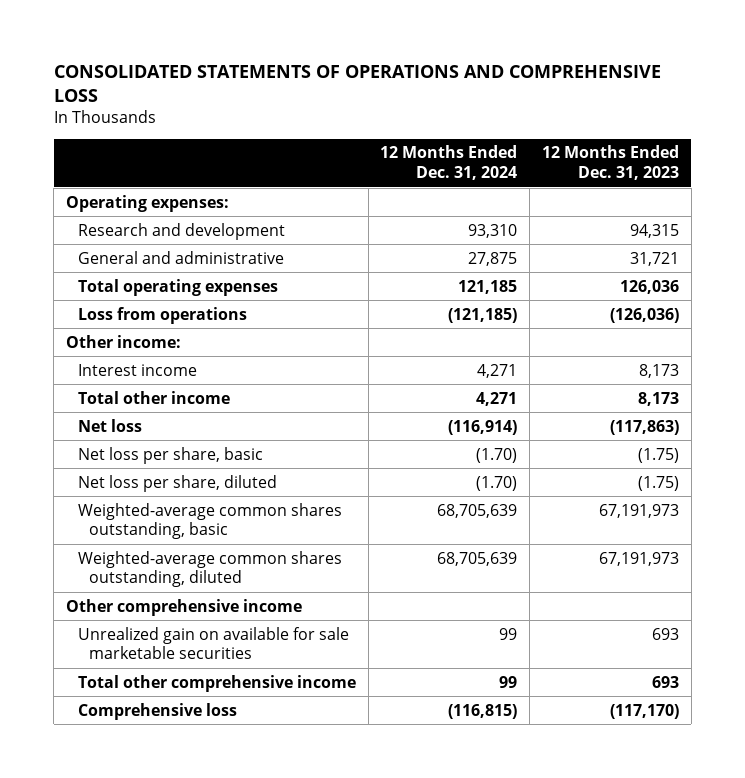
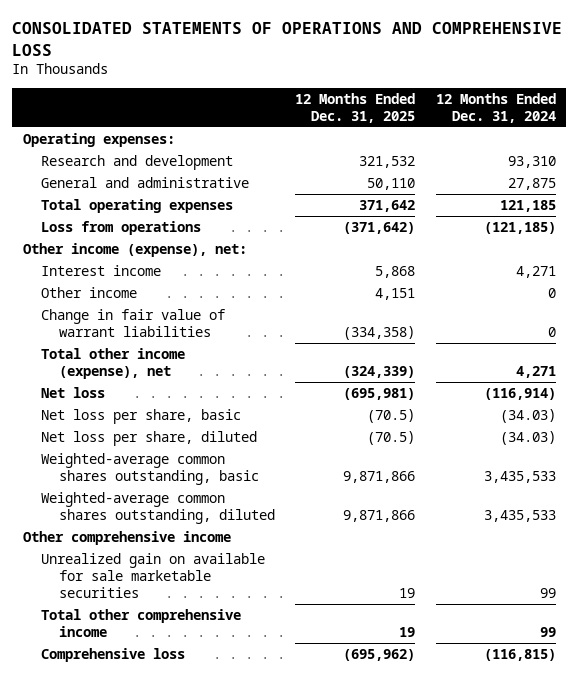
[542,145,680,181] 12 Months Ended Dec. 31, 2023 -> none
none -> [295,93,416,124] 12 Months Ended Dec. 31, 2025
[66,334,182,348] Other income: -> [22,242,247,257] Other income (expense), net:
none -> [40,286,137,298] Other income
none -> [40,308,225,337] Change in fair value of warrant liabilities
[77,390,230,404] Total other income -> [40,347,185,379] Total other income (expense), net
[476,447,518,463] (1.70) -> [499,408,556,423] (34.03)
[476,475,518,491] (1.70) -> [499,430,556,445] (34.03)
[437,503,518,518] 68,705,639 -> [483,470,556,483] 3,435,533
[437,551,518,566] 68,705,639 -> [483,509,556,522] 3,435,533

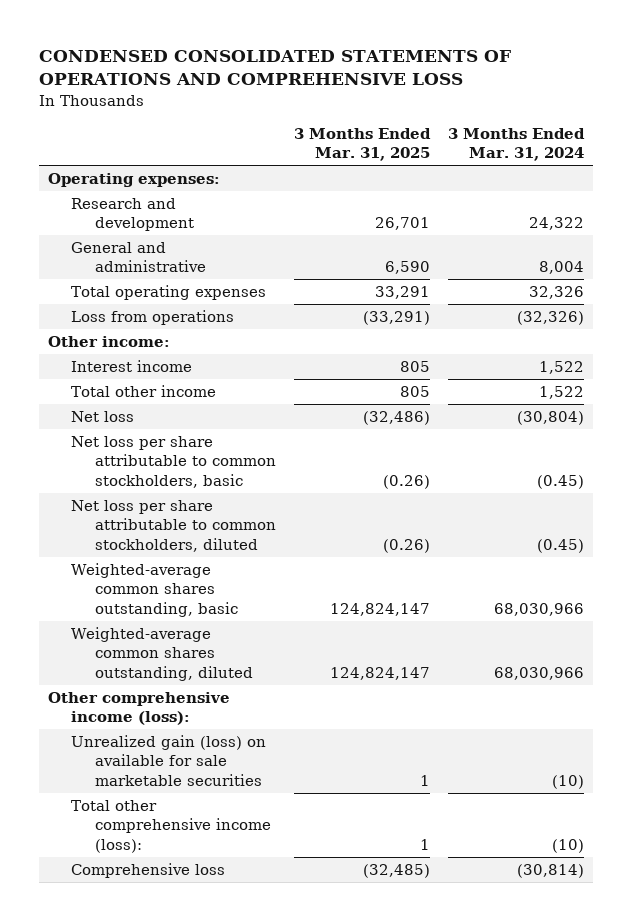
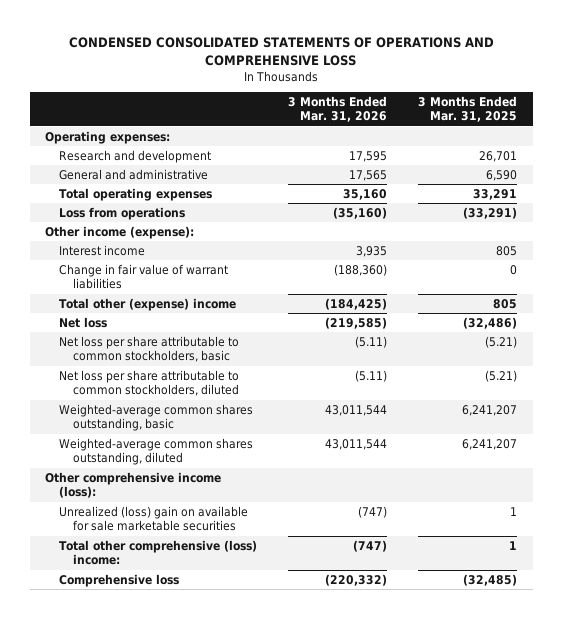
[448,127,586,161] 3 Months Ended Mar. 31, 2024 -> none
none -> [288,95,388,123] 3 Months Ended Mar. 31, 2026
[48,336,171,348] Other income: -> [45,225,195,239] Other income (expense):
none -> [59,263,229,290] Change in fair value of warrant liabilities
[71,385,217,398] Total other income -> [59,297,237,311] Total other (expense) income
[382,474,430,489] (0.26) -> [485,335,518,348] (5.21)
[382,538,430,553] (0.26) -> [485,369,518,382] (5.21)
[329,602,430,616] 124,824,147 -> [462,404,518,416] 6,241,207
[329,666,430,680] 124,824,147 -> [462,438,518,450] 6,241,207
[71,735,267,786] Unrealized gain (loss) on available for sale marketable securities -> [59,505,249,532] Unrealized (loss) gain on available for sale marketable securities
[71,800,271,853] Total other comprehensive income (loss): -> [59,539,258,566] Total other comprehensive (loss) income:

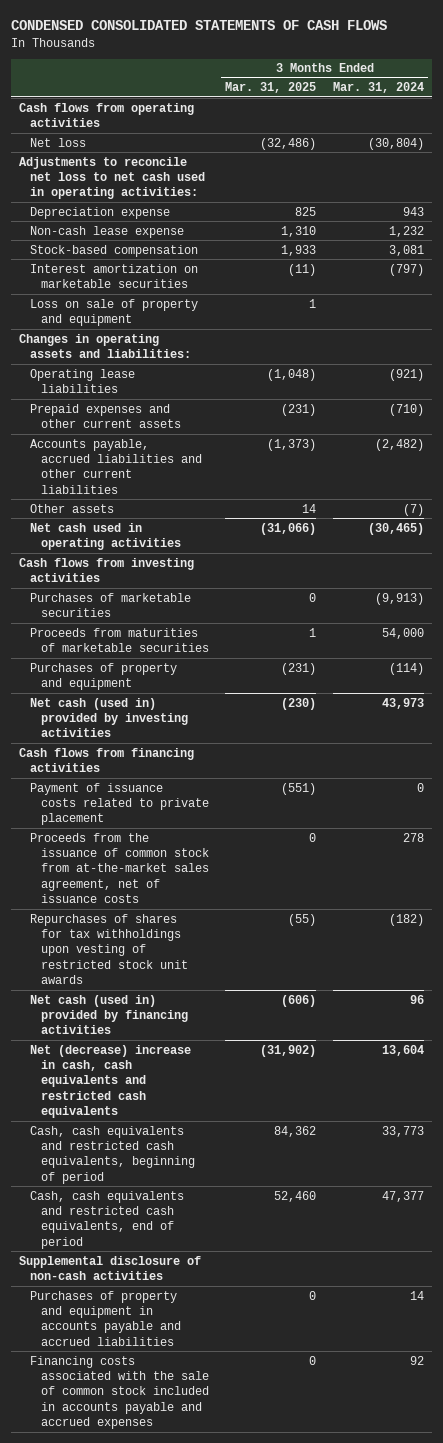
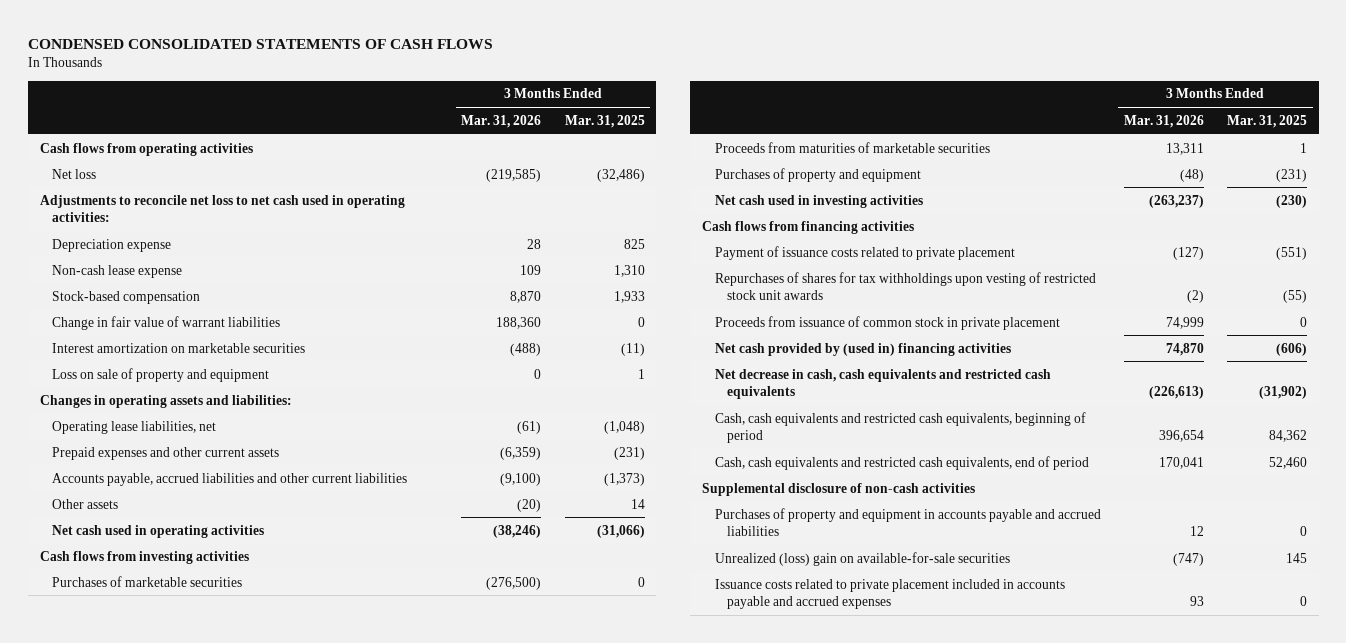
[332,82,424,94] Mar. 31, 2024 -> none
none -> [461,114,542,128] Mar. 31, 2026
none -> [52,315,281,330] Change in fair value of warrant liabilities
[30,368,136,393] Operating lease liabilities -> [52,420,217,434] Operating lease liabilities, net
[30,697,188,738] Net cash (used in) provided by investing activities -> [714,194,923,208] Net cash used in investing activities
[30,832,209,904] Proceeds from the issuance of common stock from at-the-market sales agreement, net of issuance costs -> none
none -> [714,315,1060,330] Proceeds from issuance of common stock in private placement
[30,994,188,1035] Net cash (used in) provided by financing activities -> [714,342,1011,356] Net cash provided by (used in) financing activities
[30,1044,192,1119] Net (decrease) increase in cash, cash equivalents and restricted cash equivalents -> [714,368,1051,399] Net decrease in cash, cash equivalents and restricted cash equivalents
[30,1355,209,1430] Financing costs associated with the sale of common stock included in accounts payable and accrued expenses -> none
none -> [714,551,1010,566] Unrealized (loss) gain on available-for-sale securities
none -> [714,578,1065,609] Issuance costs related to private placement included in accounts payable and accrued expenses

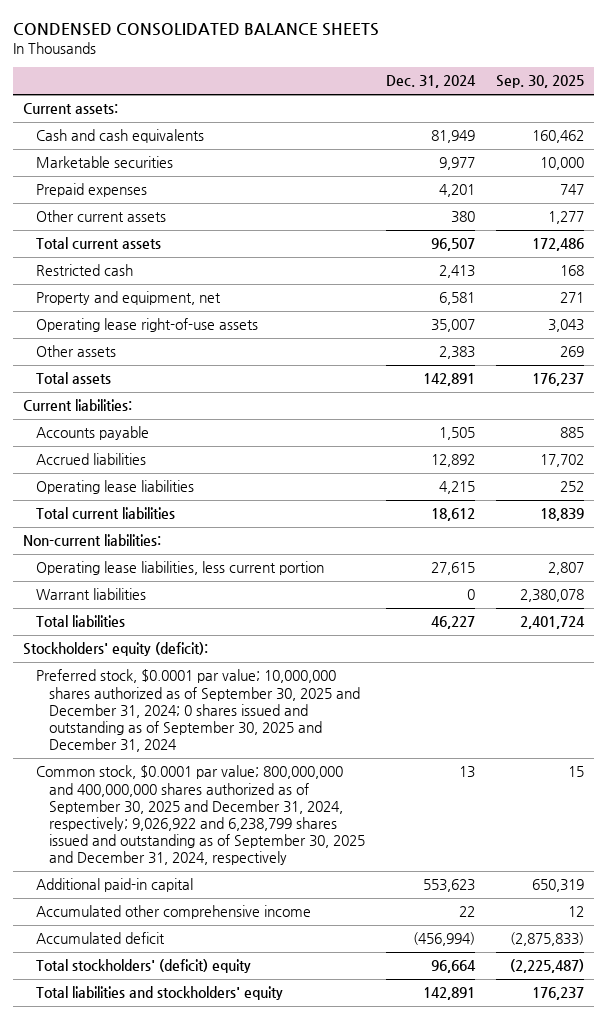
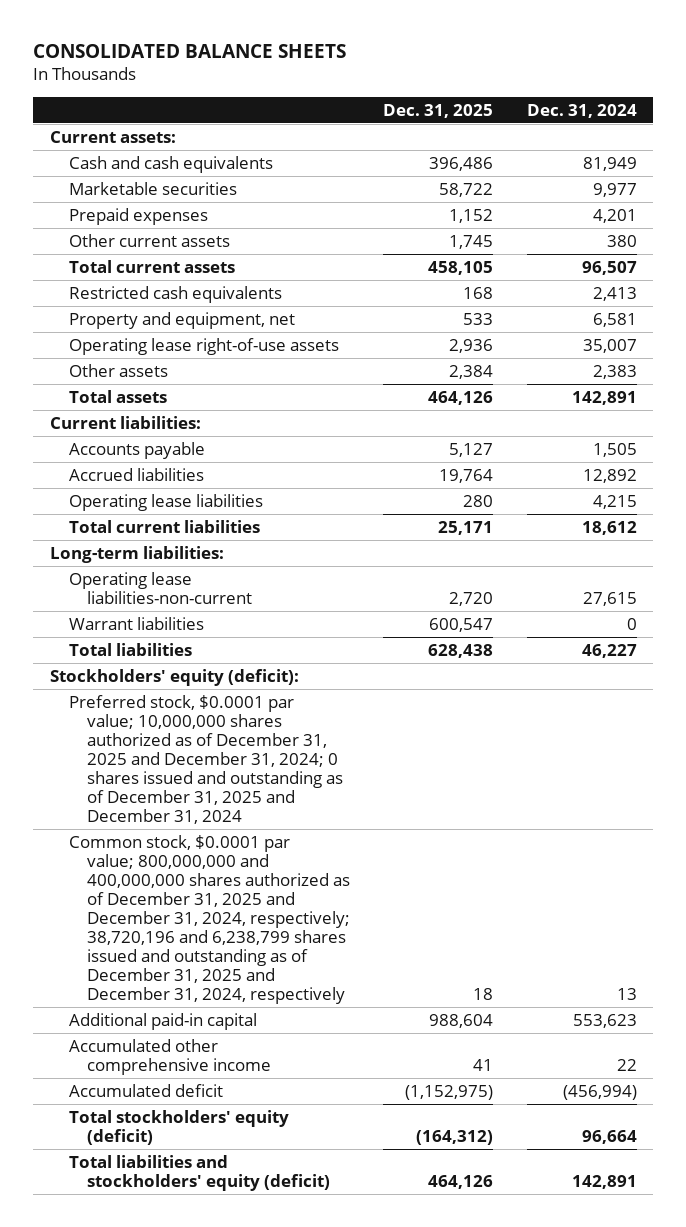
[12,23,379,37] CONDENSED CONSOLIDATED BALANCE SHEETS -> [33,44,347,59] CONSOLIDATED BALANCE SHEETS
[495,75,584,89] Sep. 30, 2025 -> none
none -> [383,103,494,118] Dec. 31, 2025
[35,264,133,277] Restricted cash -> [68,285,282,303] Restricted cash equivalents
[23,534,162,547] Non-current liabilities: -> [49,545,224,563] Long-term liabilities:
[35,561,324,576] Operating lease liabilities, less current portion -> [68,571,253,604] Operating lease liabilities-non-current
[35,669,360,752] Preferred stock, $0.0001 par value; 10,000,000 shares authorized as of September 30, 2025 and December 31, 2024; 0 shares issued and outstanding as of September 30, 2025 and December 31, 2024 -> [68,694,344,824] Preferred stock, $0.0001 par value; 10,000,000 shares authorized as of December 31, 2025 and December 31, 2024; 0 shares issued and outstanding as of December 31, 2025 and December 31, 2024
[35,765,365,866] Common stock, $0.0001 par value; 800,000,000 and 400,000,000 shares authorized as of September 30, 2025 and December 31, 2024, respectively; 9,026,922 and 6,238,799 shares issued and outstanding as of September 30, 2025 and December 31, 2024, respectively -> [68,834,351,1004] Common stock, $0.0001 par value; 800,000,000 and 400,000,000 shares authorized as of December 31, 2025 and December 31, 2024, respectively; 38,720,196 and 6,238,799 shares issued and outstanding as of December 31, 2025 and December 31, 2024, respectively
[35,959,251,974] Total stockholders' (deficit) equity -> [68,1109,289,1145] Total stockholders' equity (deficit)
[35,986,283,1001] Total liabilities and stockholders' equity -> [68,1154,331,1191] Total liabilities and stockholders' equity (deficit)

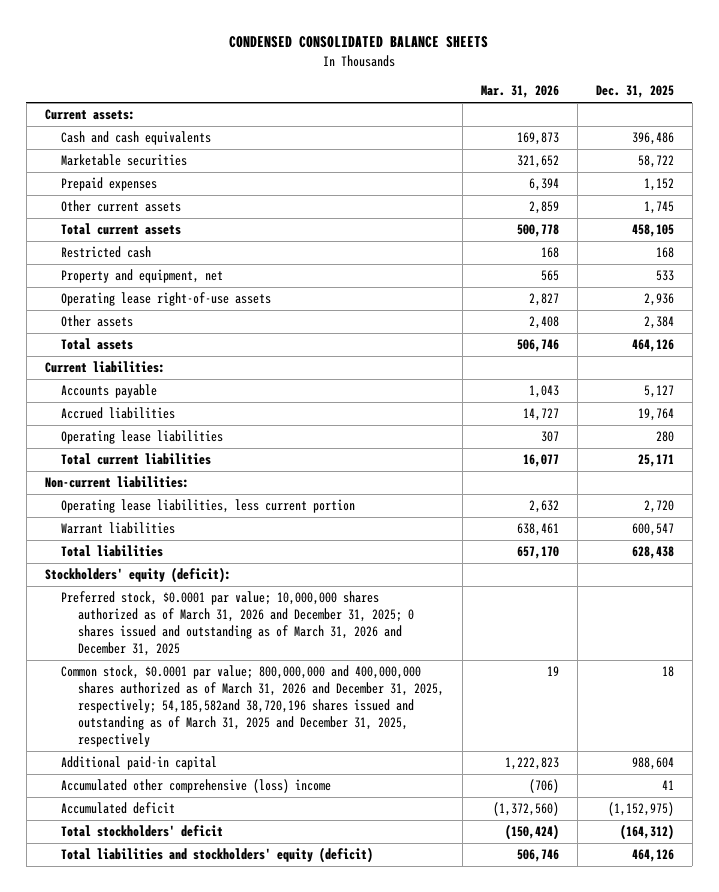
[33,44,347,59] CONSOLIDATED BALANCE SHEETS -> [229,36,489,49] CONDENSED CONSOLIDATED BALANCE SHEETS
[526,103,637,118] Dec. 31, 2024 -> none
none -> [480,85,559,99] Mar. 31, 2026
[68,285,282,303] Restricted cash equivalents -> [61,246,152,259] Restricted cash
[49,545,224,563] Long-term liabilities: -> [44,476,189,489] Non-current liabilities:
[68,571,253,604] Operating lease liabilities-non-current -> [61,499,356,514] Operating lease liabilities, less current portion
[68,694,344,824] Preferred stock, $0.0001 par value; 10,000,000 shares authorized as of December 31, 2025 and December 31, 2024; 0 shares issued and outstanding as of December 31, 2025 and December 31, 2024 -> [61,591,414,657] Preferred stock, $0.0001 par value; 10,000,000 shares authorized as of March 31, 2026 and December 31, 2025; 0 shares issued and outstanding as of March 31, 2026 and December 31, 2025
[68,834,351,1004] Common stock, $0.0001 par value; 800,000,000 and 400,000,000 shares authorized as of December 31, 2025 and December 31, 2024, respectively; 38,720,196 and 6,238,799 shares issued and outstanding as of December 31, 2025 and December 31, 2024, respectively -> [61,665,444,748] Common stock, $0.0001 par value; 800,000,000 and 400,000,000 shares authorized as of March 31, 2026 and December 31, 2025, respectively; 54,185,582and 38,720,196 shares issued and outstanding as of March 31, 2025 and December 31, 2025, respectively
[68,1038,272,1075] Accumulated other comprehensive income -> [61,779,332,794] Accumulated other comprehensive (loss) income
[68,1109,289,1145] Total stockholders' equity (deficit) -> [61,825,224,838] Total stockholders' deficit

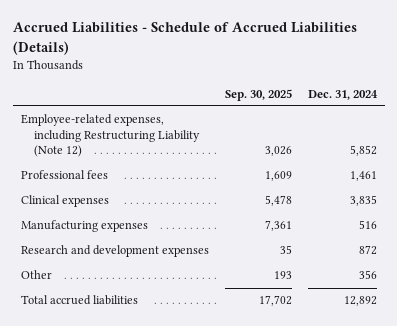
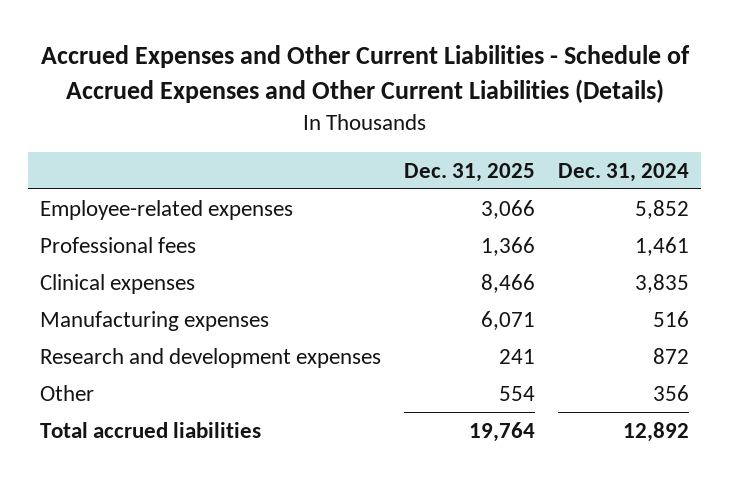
[12,22,357,55] Accrued Liabilities - Schedule of Accrued Liabilities (Details) -> [40,44,690,103] Accrued Expenses and Other Current Liabilities - Schedule of Accrued Expenses and Other Current Liabilities (Details)
[224,88,292,101] Sep. 30, 2025 -> none
none -> [404,163,536,183] Dec. 31, 2025
[20,114,200,158] Employee-related expenses, including Restructuring Liability (Note 12) -> [39,199,293,220] Employee-related expenses

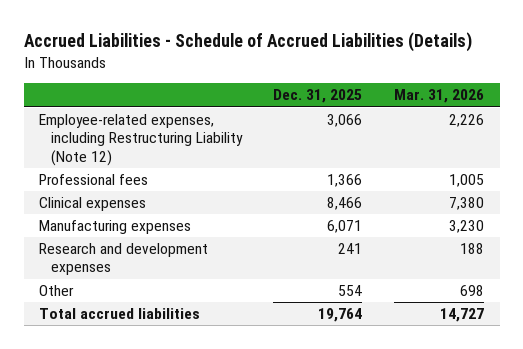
[40,44,690,103] Accrued Expenses and Other Current Liabilities - Schedule of Accrued Expenses and Other Current Liabilities (Details) -> [23,32,472,53] Accrued Liabilities - Schedule of Accrued Liabilities (Details)
[558,163,690,183] Dec. 31, 2024 -> none
none -> [393,89,484,104] Mar. 31, 2026
[39,199,293,220] Employee-related expenses -> [39,114,244,166] Employee-related expenses, including Restructuring Liability (Note 12)

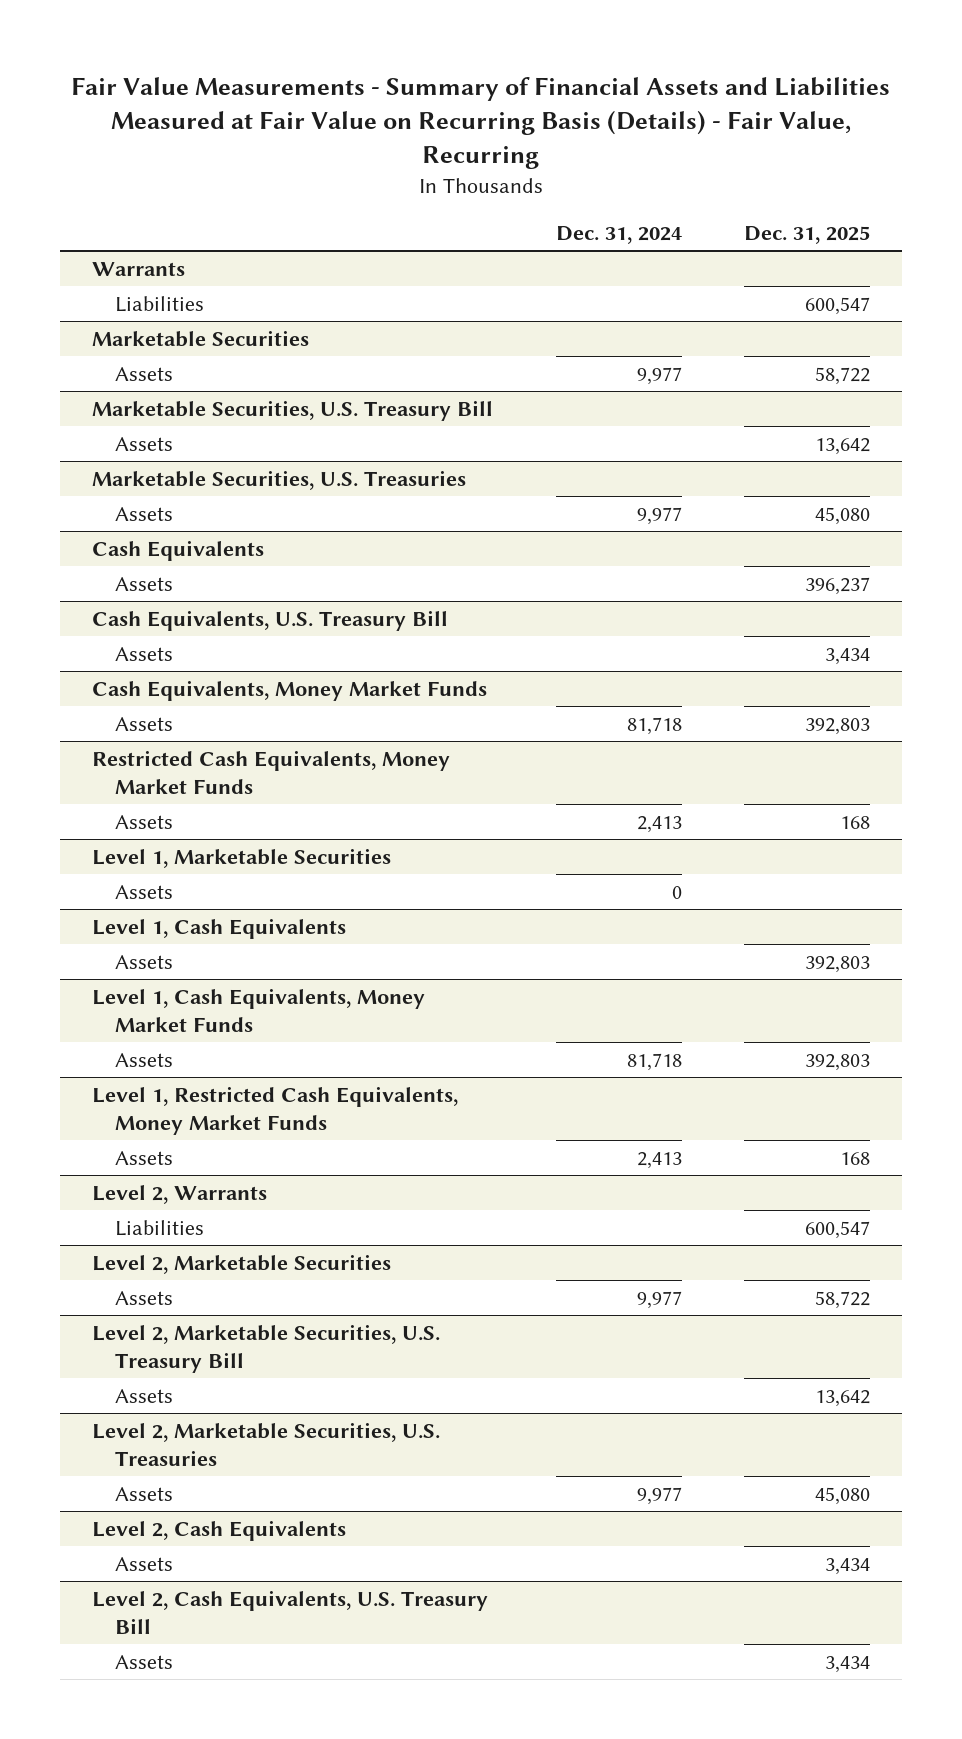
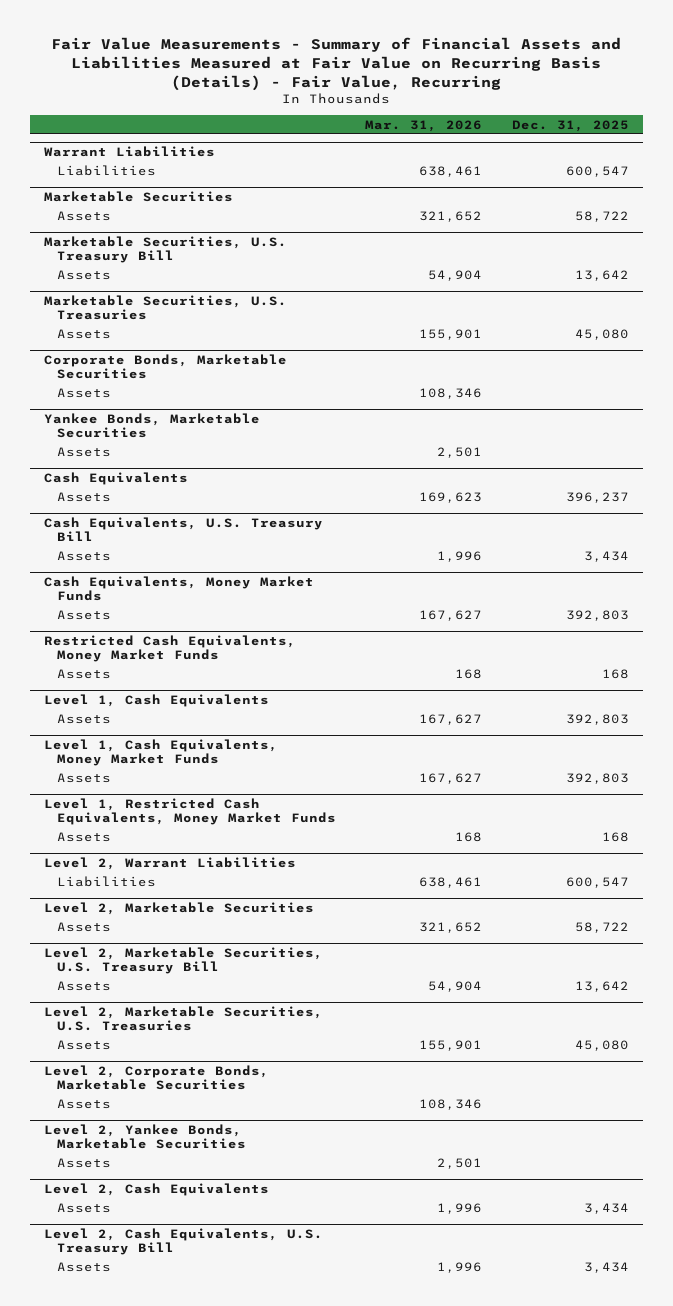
[555,226,682,245] Dec. 31, 2024 -> none
none -> [365,119,483,132] Mar. 31, 2026
[91,261,185,276] Warrants -> [44,145,216,157] Warrant Liabilities
none -> [44,353,288,379] Corporate Bonds, Marketable Securities
none -> [57,387,112,398] Assets
none -> [44,412,261,438] Yankee Bonds, Marketable Securities
none -> [57,446,112,457] Assets
[91,847,391,868] Level 1, Marketable Securities -> none
[115,884,174,899] Assets -> none
[91,1184,267,1204] Level 2, Warrants -> [44,856,297,870] Level 2, Warrant Liabilities
none -> [44,1064,270,1090] Level 2, Corporate Bonds, Marketable Securities
none -> [57,1098,112,1109] Assets
none -> [44,1123,247,1149] Level 2, Yankee Bonds, Marketable Securities
none -> [57,1157,112,1168] Assets

